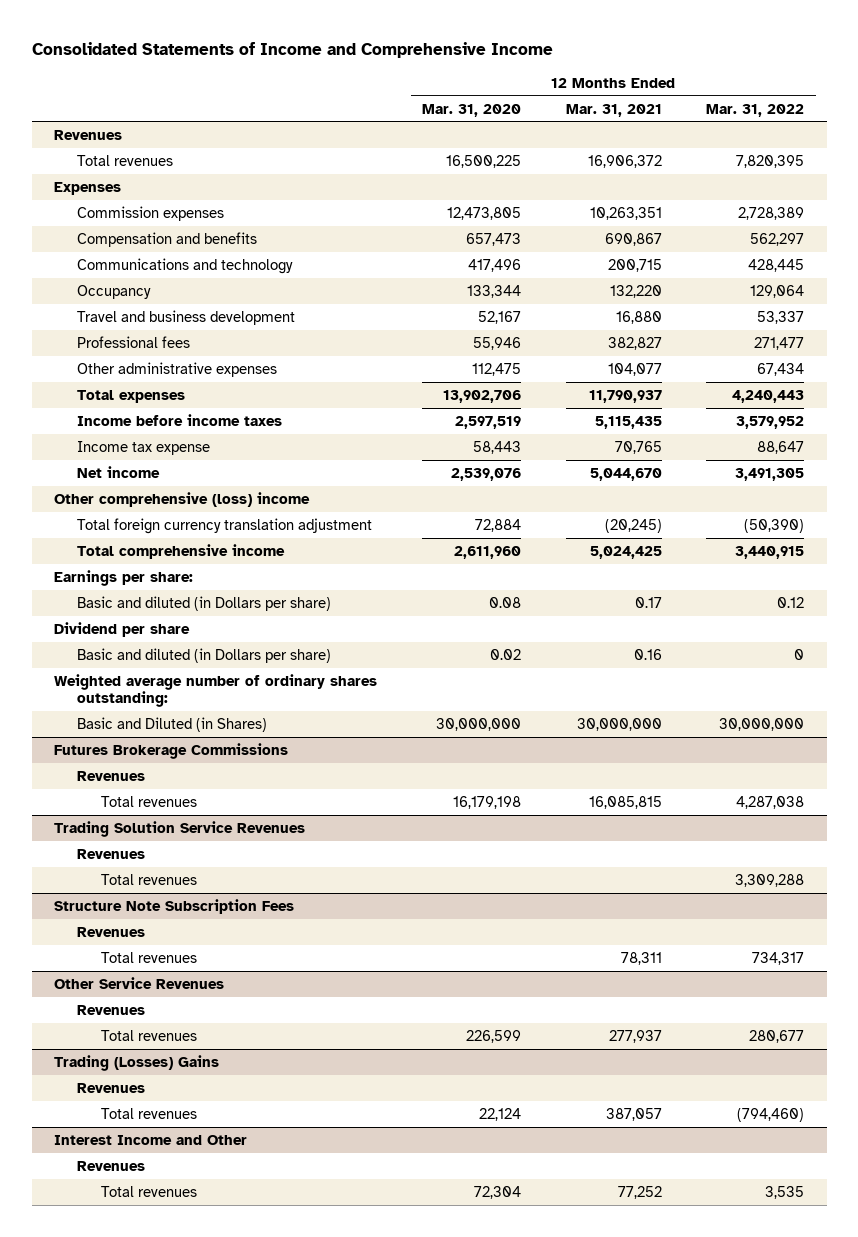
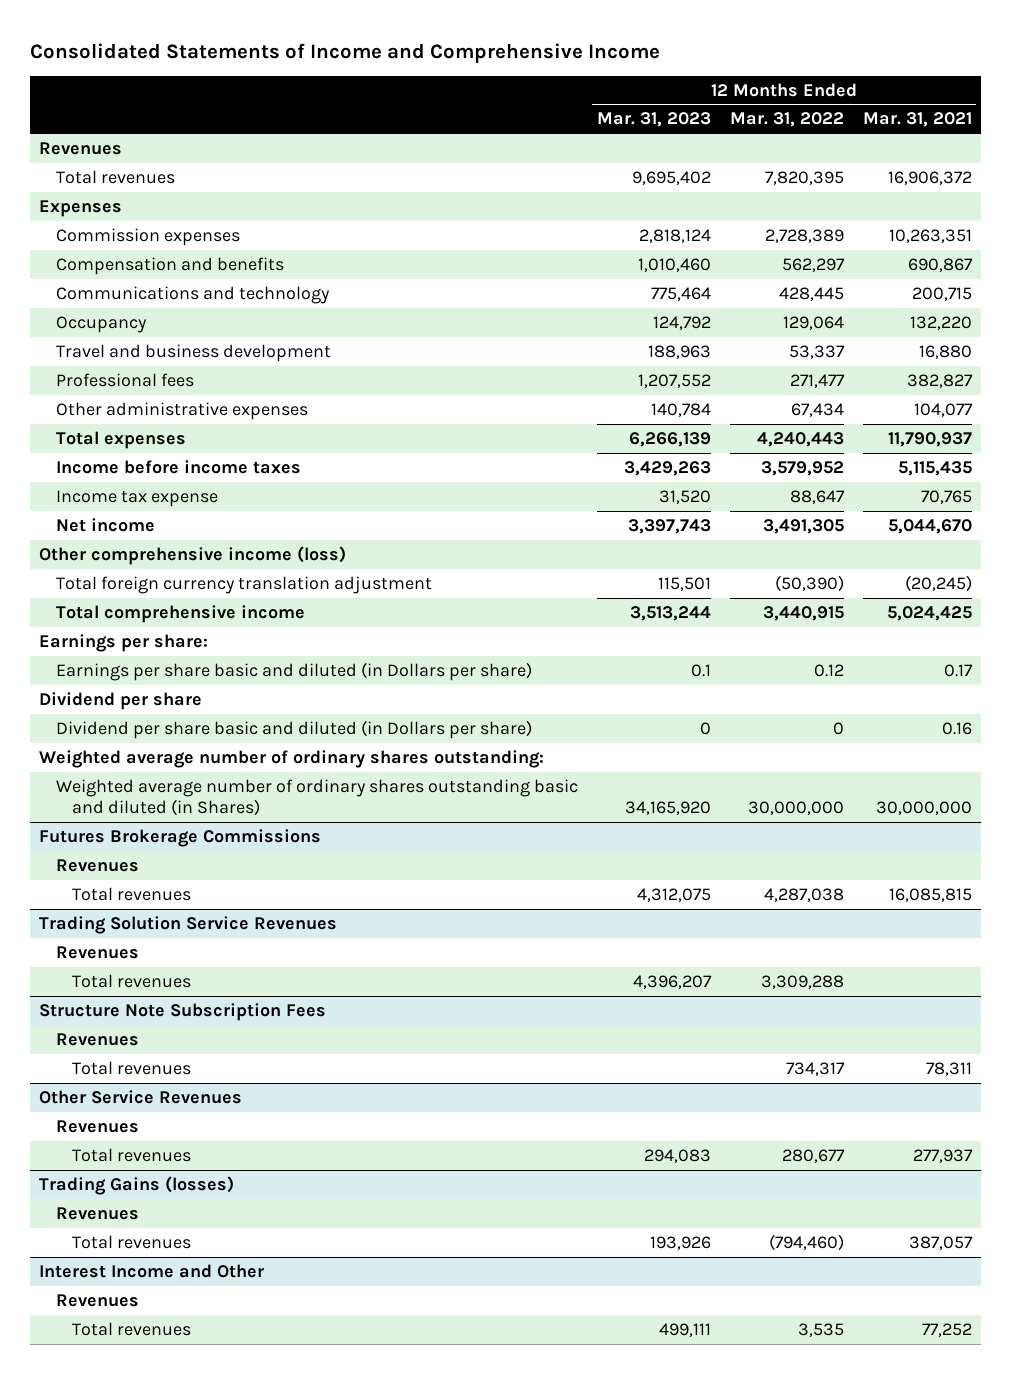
[421,103,521,117] Mar. 31, 2020 -> none
none -> [596,112,711,128] Mar. 31, 2023
[54,491,311,507] Other comprehensive (loss) income -> [39,546,347,566] Other comprehensive income (loss)
[77,595,332,611] Basic and diluted (in Dollars per share) -> [55,662,532,682] Earnings per share basic and diluted (in Dollars per share)
[77,647,332,663] Basic and diluted (in Dollars per share) -> [55,720,532,740] Dividend per share basic and diluted (in Dollars per share)
[77,716,268,732] Basic and Diluted (in Shares) -> [55,779,578,816] Weighted average number of ordinary shares outstanding basic and diluted (in Shares)
[54,1054,220,1071] Trading (Losses) Gains -> [39,1176,235,1196] Trading Gains (losses)

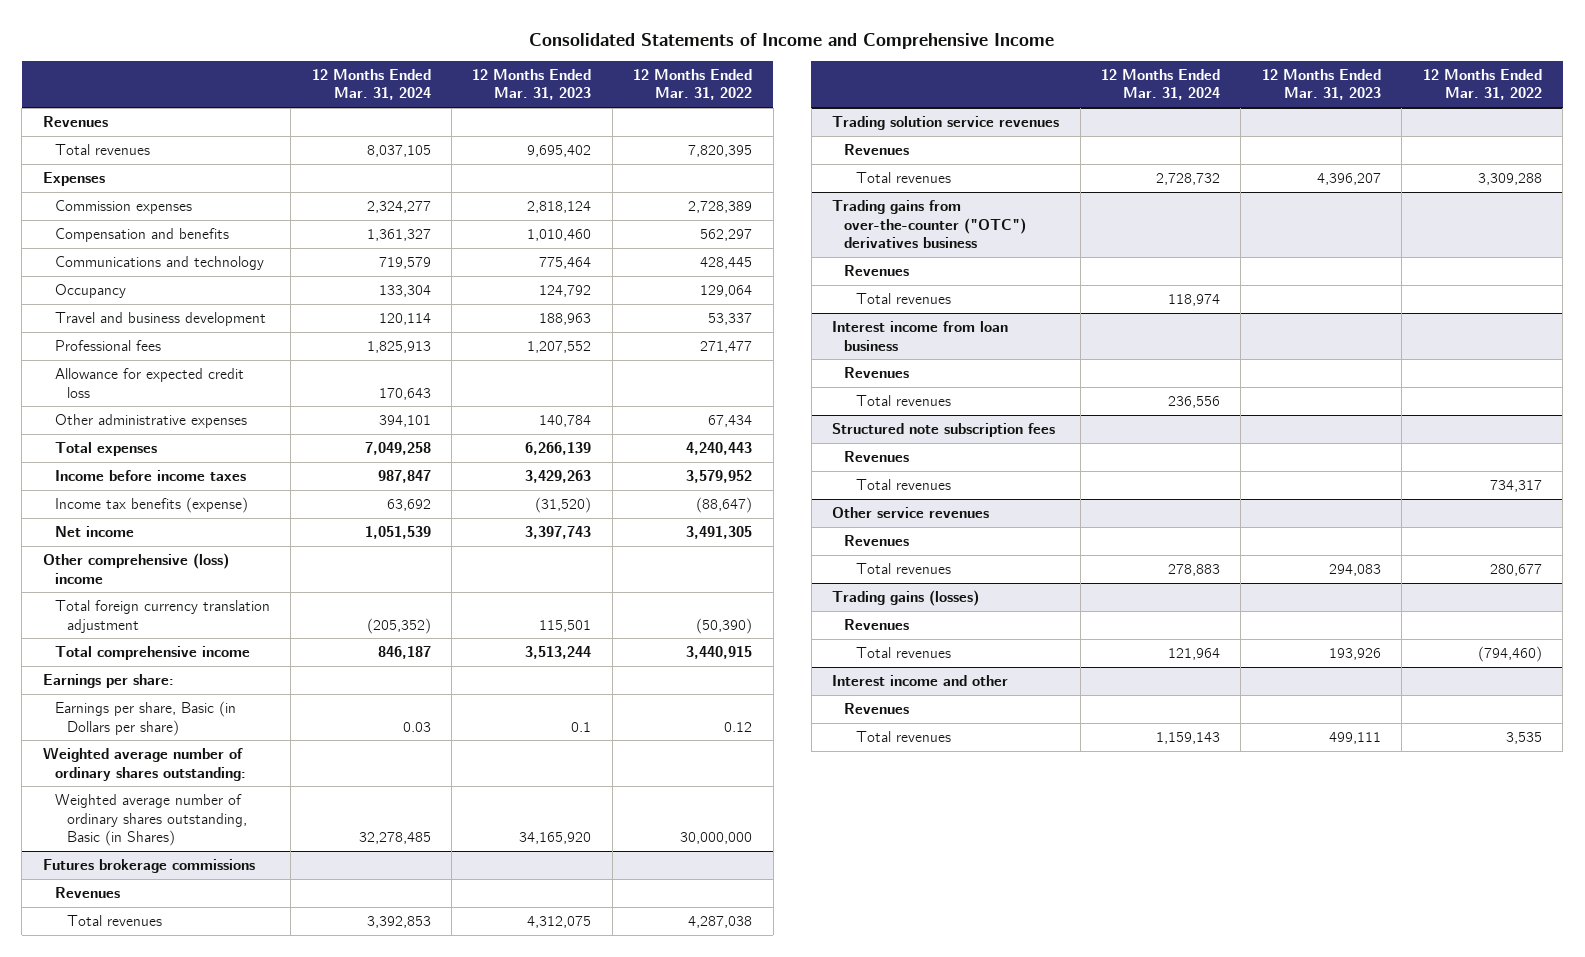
[862,112,972,128] Mar. 31, 2021 -> none
none -> [311,68,431,101] 12 Months Ended Mar. 31, 2024
none -> [54,368,244,398] Allowance for expected credit loss
[55,490,218,508] Income tax expense -> [54,497,248,514] Income tax benefits (expense)
[658,490,711,505] 31,520 -> [535,497,592,514] (31,520)
[789,490,845,505] 88,647 -> [696,497,753,514] (88,647)
[39,546,347,566] Other comprehensive income (loss) -> [42,553,229,584] Other comprehensive (loss) income
[39,692,203,711] Dividend per share -> none
[55,720,532,740] Dividend per share basic and diluted (in Dollars per share) -> none
[55,662,532,682] Earnings per share basic and diluted (in Dollars per share) -> [54,701,236,736] Earnings per share, Basic (in Dollars per share)
[55,779,578,816] Weighted average number of ordinary shares outstanding basic and diluted (in Shares) -> [54,794,247,846] Weighted average number of ordinary shares outstanding, Basic (in Shares)
[39,829,322,848] Futures Brokerage Commissions -> [42,859,255,874] Futures brokerage commissions
[39,916,338,935] Trading Solution Service Revenues -> [832,116,1060,131] Trading solution service revenues
[39,1003,327,1022] Structure Note Subscription Fees -> none
none -> [832,200,1027,248] Trading gains from over-the-counter ("OTC") derivatives business
none -> [855,293,951,305] Total revenues
none -> [832,321,1009,351] Interest income from loan business
none -> [844,367,910,379] Revenues
none -> [855,395,951,407] Total revenues
none -> [832,423,1056,438] Structured note subscription fees
none -> [844,451,910,463] Revenues
[39,1090,243,1105] Other Service Revenues -> [832,507,990,519] Other service revenues
[39,1176,235,1196] Trading Gains (losses) -> [832,590,980,607] Trading gains (losses)
[39,1264,265,1279] Interest Income and Other -> [832,675,1009,687] Interest income and other

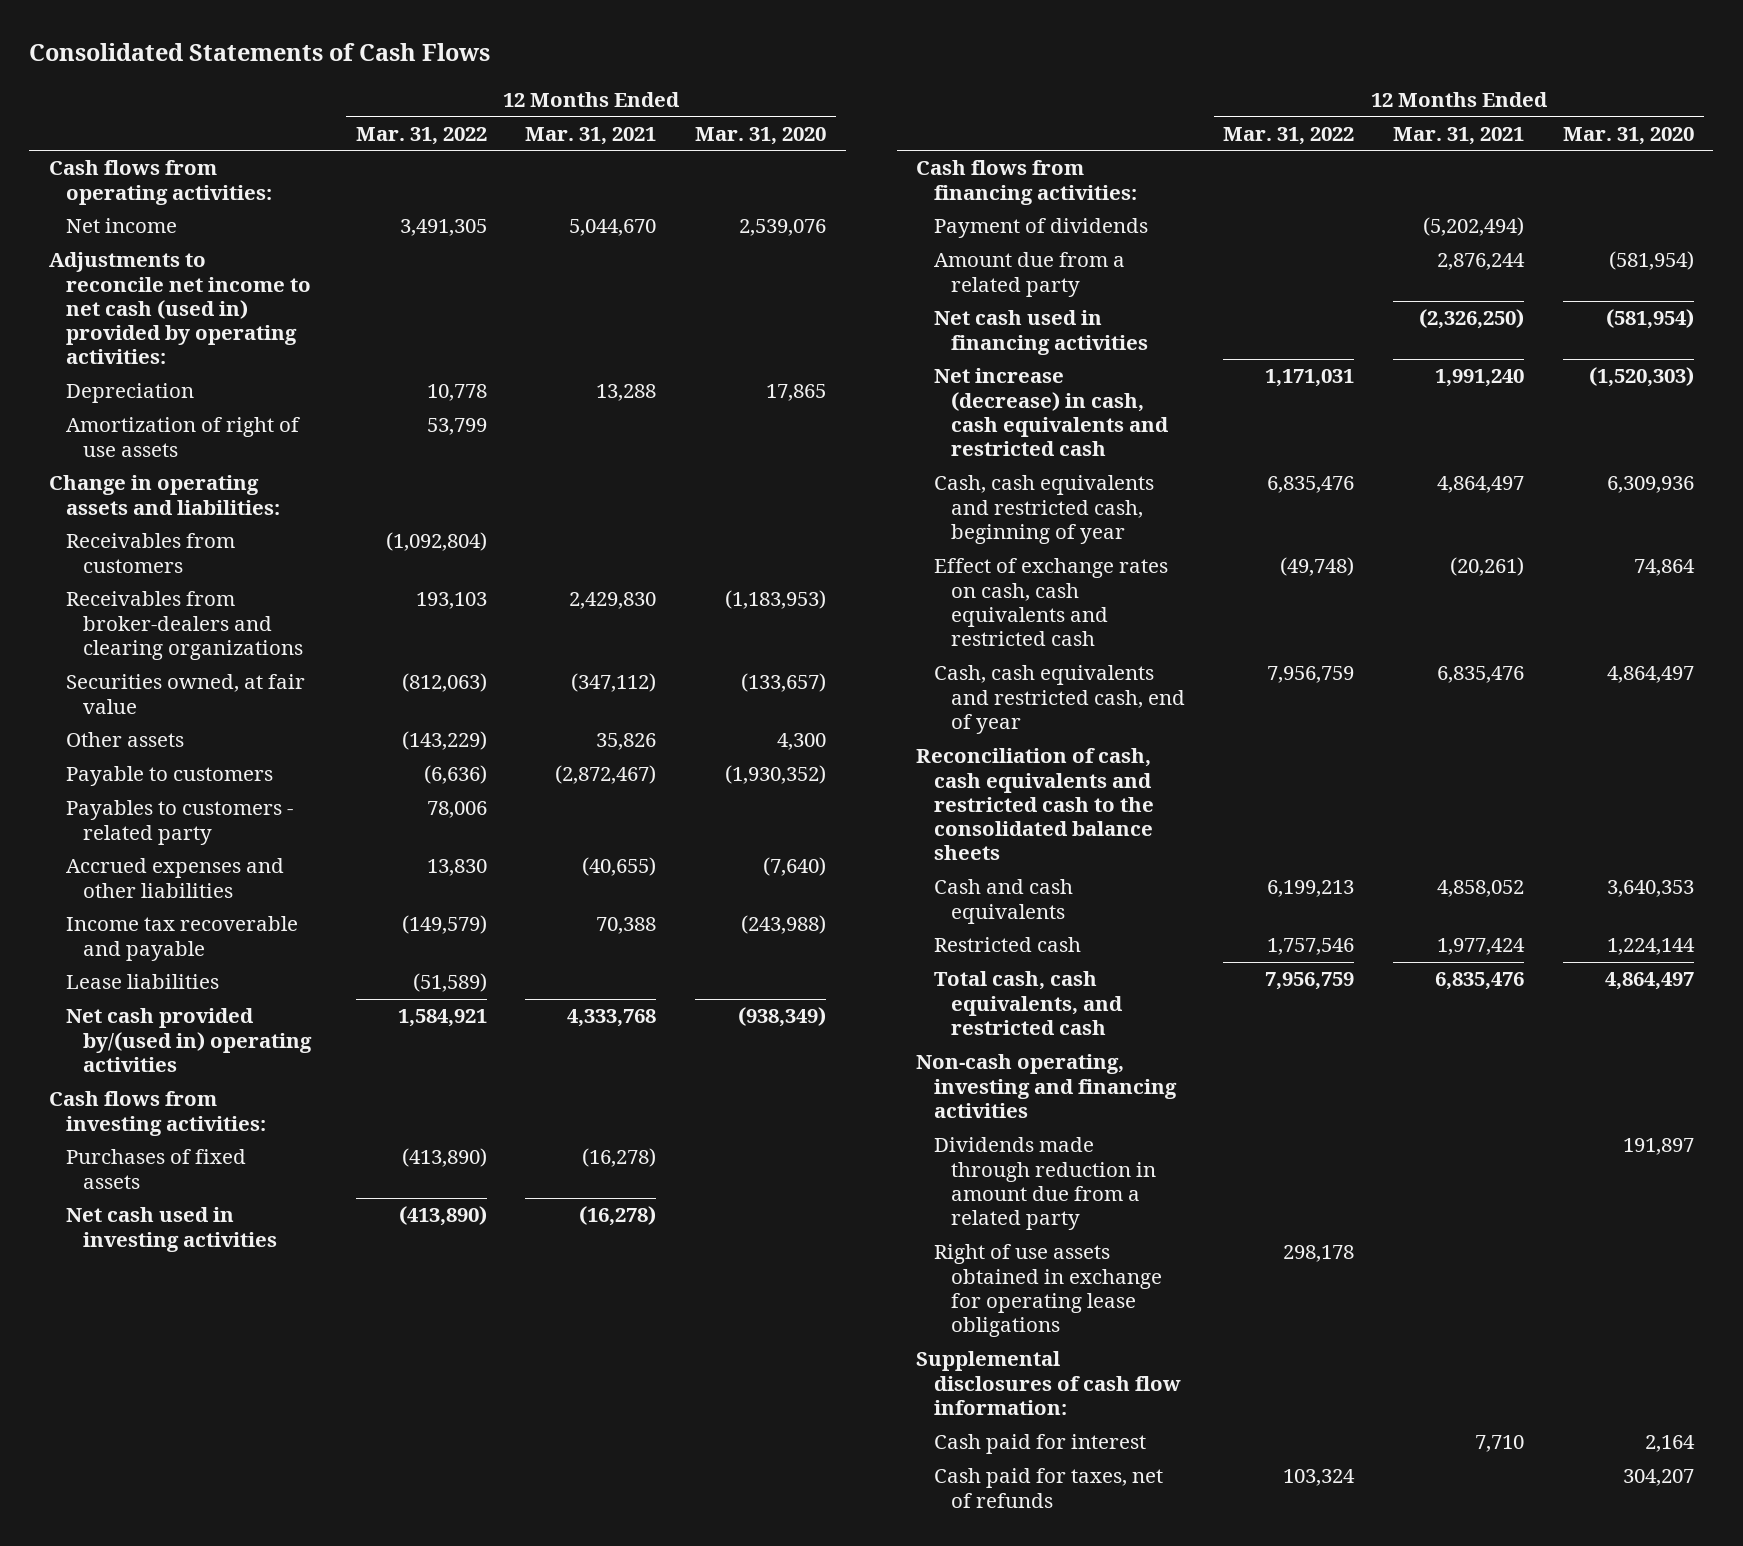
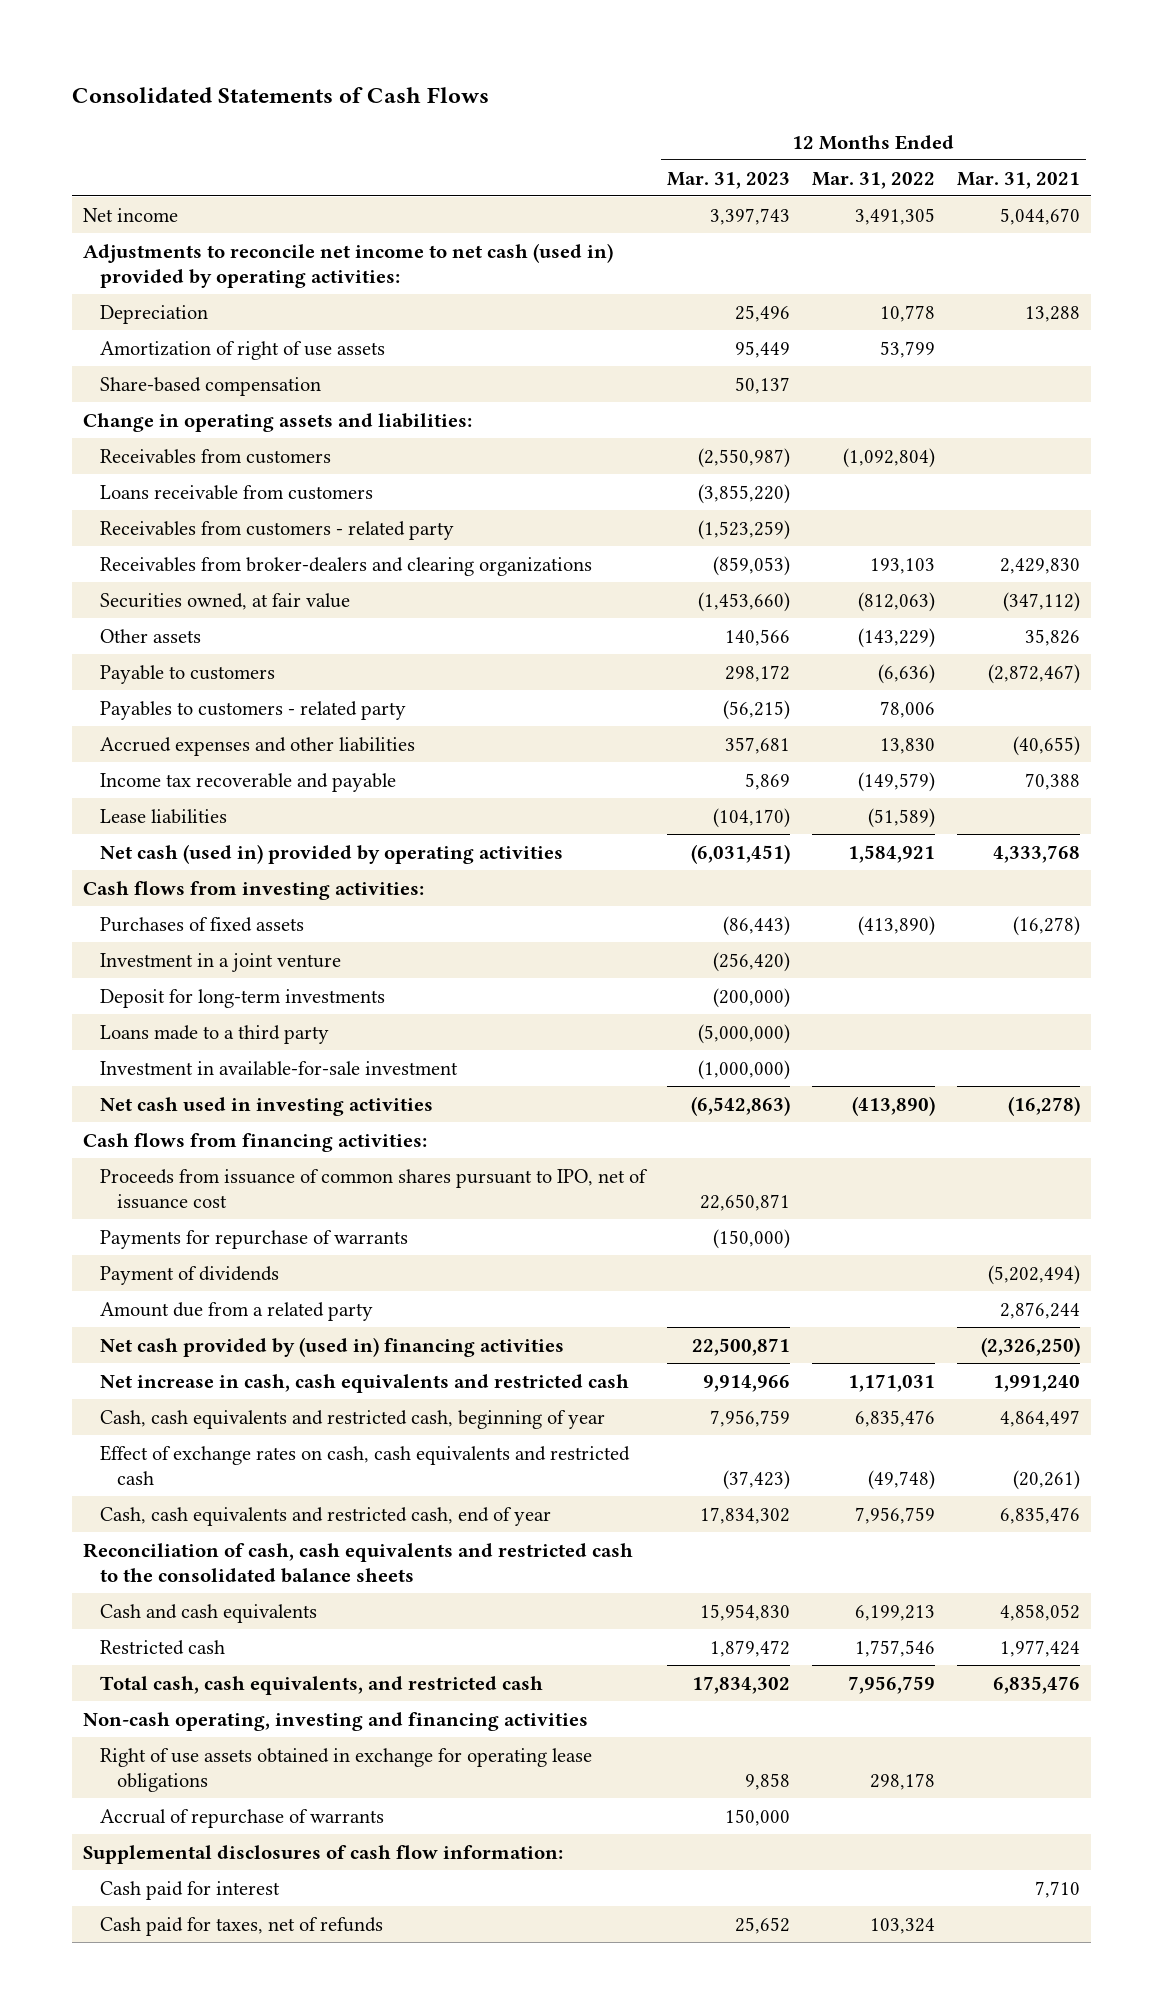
[695,126,827,145] Mar. 31, 2020 -> none
none -> [666,171,790,189] Mar. 31, 2023
[48,160,272,205] Cash flows from operating activities: -> none
none -> [99,376,321,396] Share-based compensation
none -> [99,484,373,500] Loans receivable from customers
none -> [99,520,454,540] Receivables from customers - related party
[65,1008,313,1072] Net cash provided by/(used in) operating activities -> [99,843,563,864] Net cash (used in) provided by operating activities
none -> [99,952,341,972] Investment in a joint venture
none -> [99,988,385,1008] Deposit for long-term investments
none -> [99,1024,329,1044] Loans made to a third party
none -> [99,1060,458,1076] Investment in available-for-sale investment
none -> [99,1168,648,1210] Proceeds from issuance of common shares pursuant to IPO, net of issuance cost
none -> [99,1229,408,1249] Payments for repurchase of warrants
[933,310,1148,355] Net cash used in financing activities -> [99,1336,564,1357] Net cash provided by (used in) financing activities
[933,368,1169,457] Net increase (decrease) in cash, cash equivalents and restricted cash -> [99,1373,629,1393] Net increase in cash, cash equivalents and restricted cash
[933,1137,1156,1231] Dividends made through reduction in amount due from a related party -> none
none -> [99,1808,384,1828] Accrual of repurchase of warrants

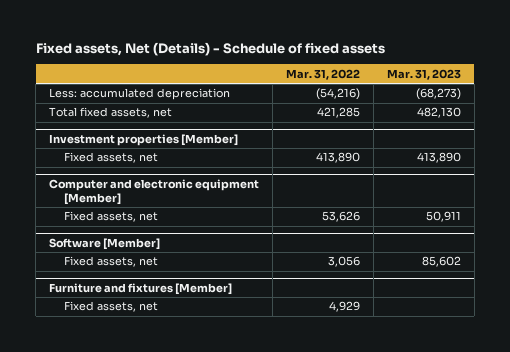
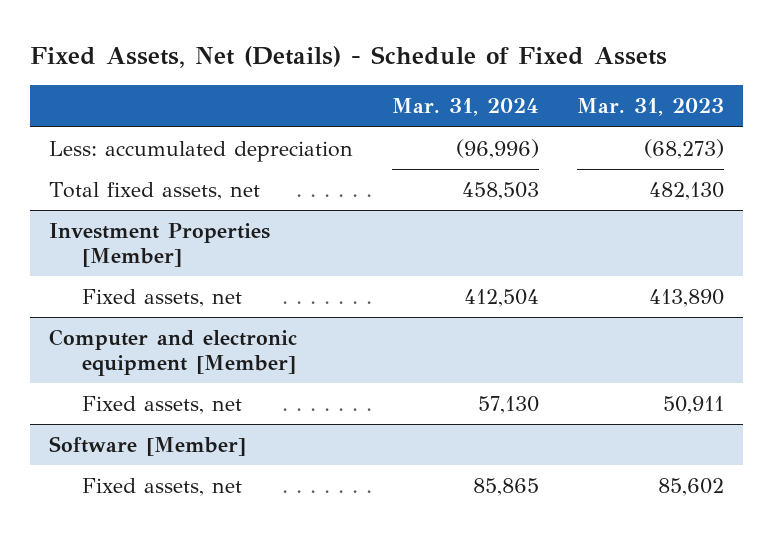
[35,42,385,57] Fixed assets, Net (Details) - Schedule of fixed assets -> [30,45,668,68] Fixed Assets, Net (Details) - Schedule of Fixed Assets
[286,68,361,80] Mar. 31, 2022 -> none
none -> [391,98,539,117] Mar. 31, 2024
[49,133,239,146] Investment properties [Member] -> [49,223,271,268] Investment Properties [Member]
[49,282,233,295] Furniture and fixtures [Member] -> none
[63,301,158,313] Fixed assets, net -> none

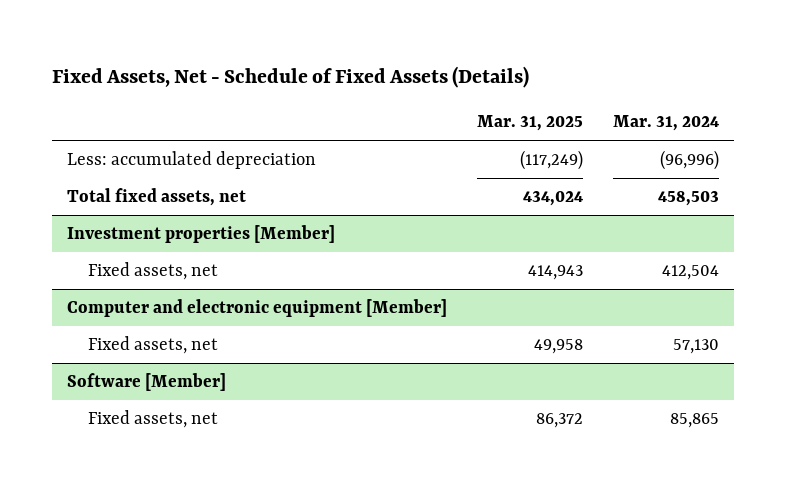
[30,45,668,68] Fixed Assets, Net (Details) - Schedule of Fixed Assets -> [51,65,529,88] Fixed Assets, Net - Schedule of Fixed Assets (Details)
[576,98,724,117] Mar. 31, 2023 -> none
none -> [476,115,583,132] Mar. 31, 2025
[49,223,271,268] Investment Properties [Member] -> [66,225,335,244] Investment properties [Member]

